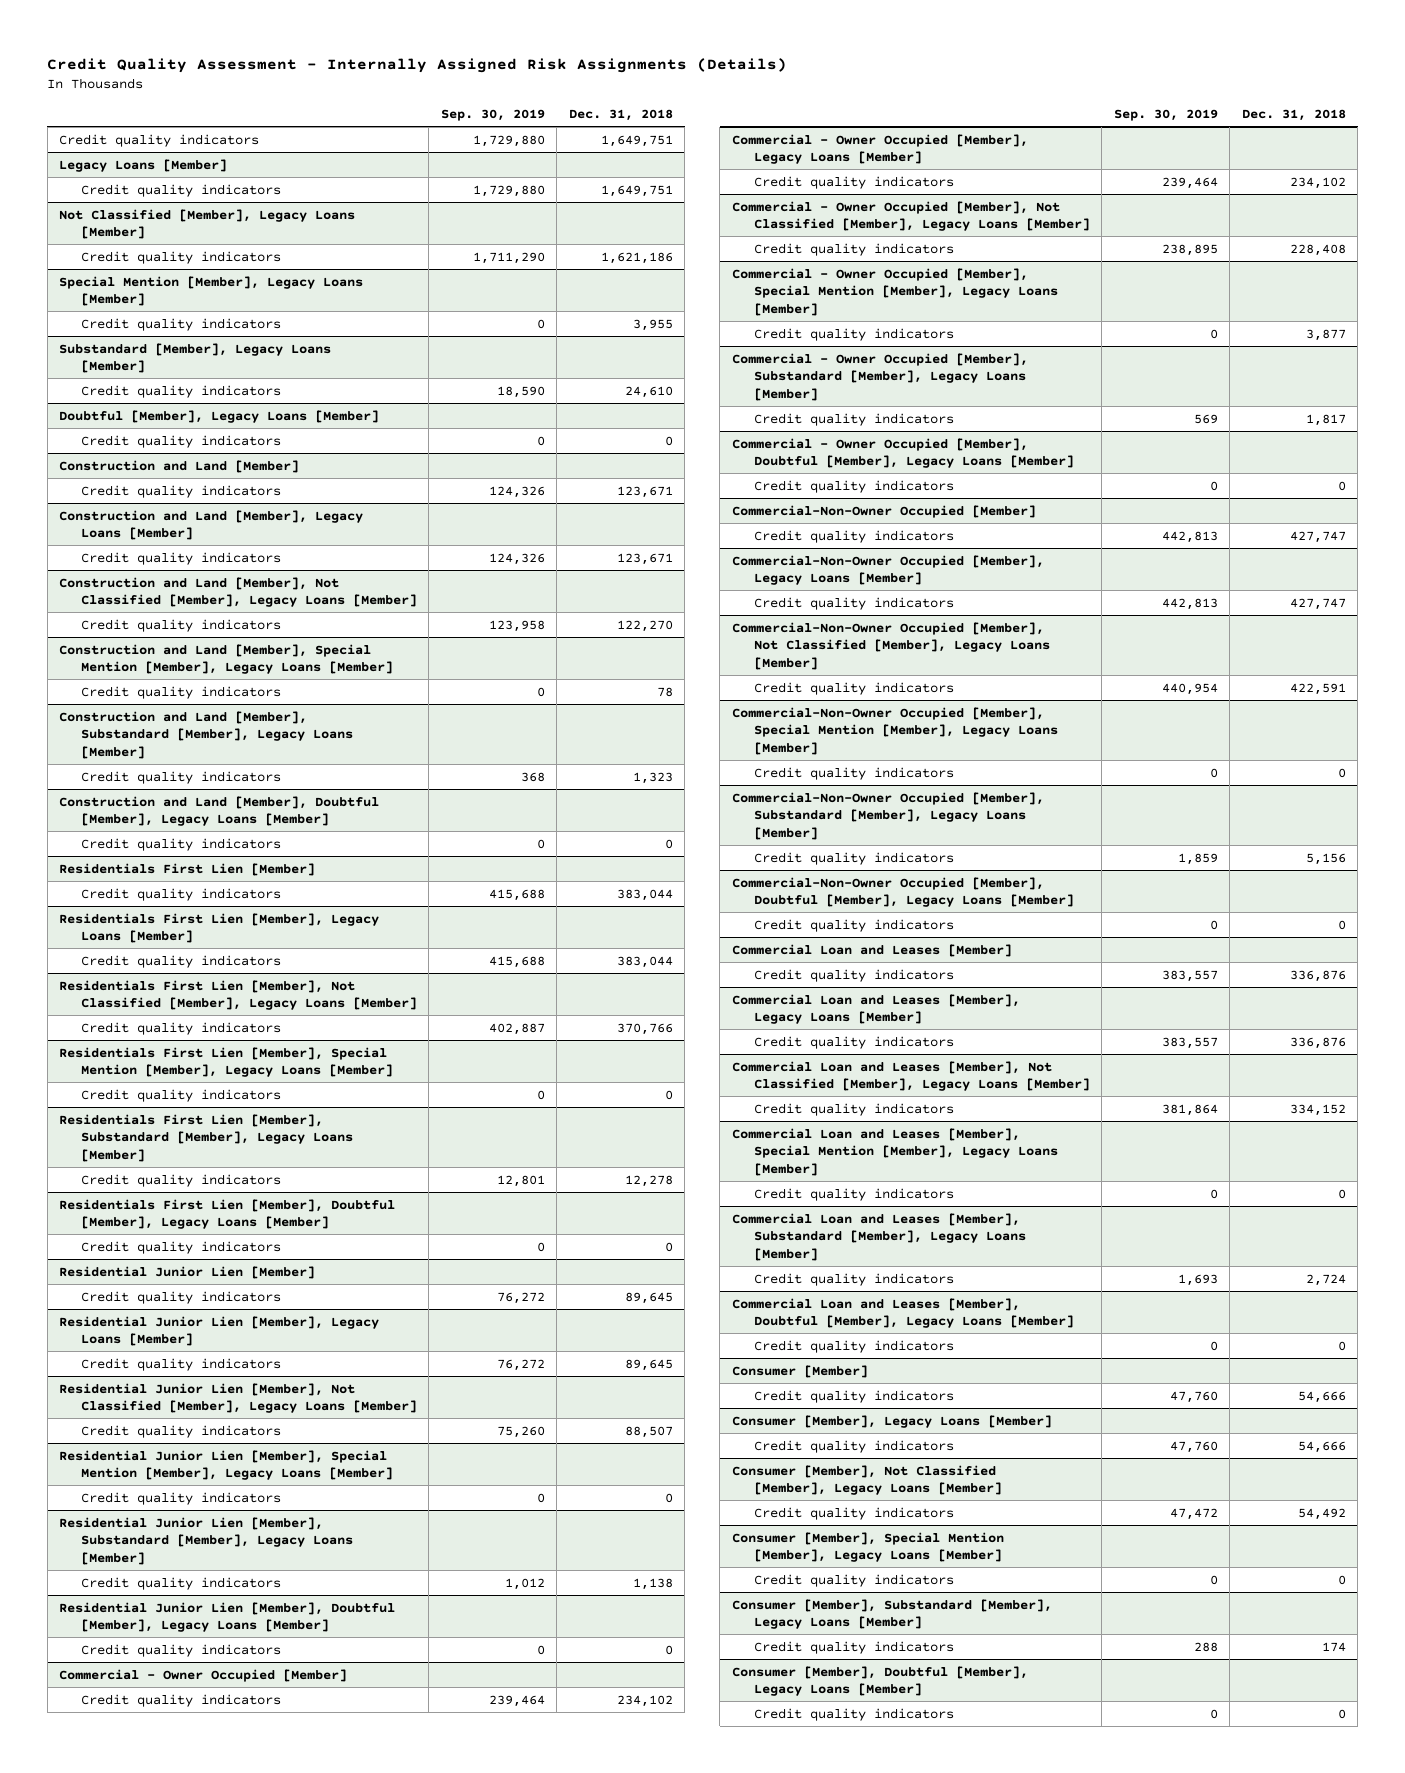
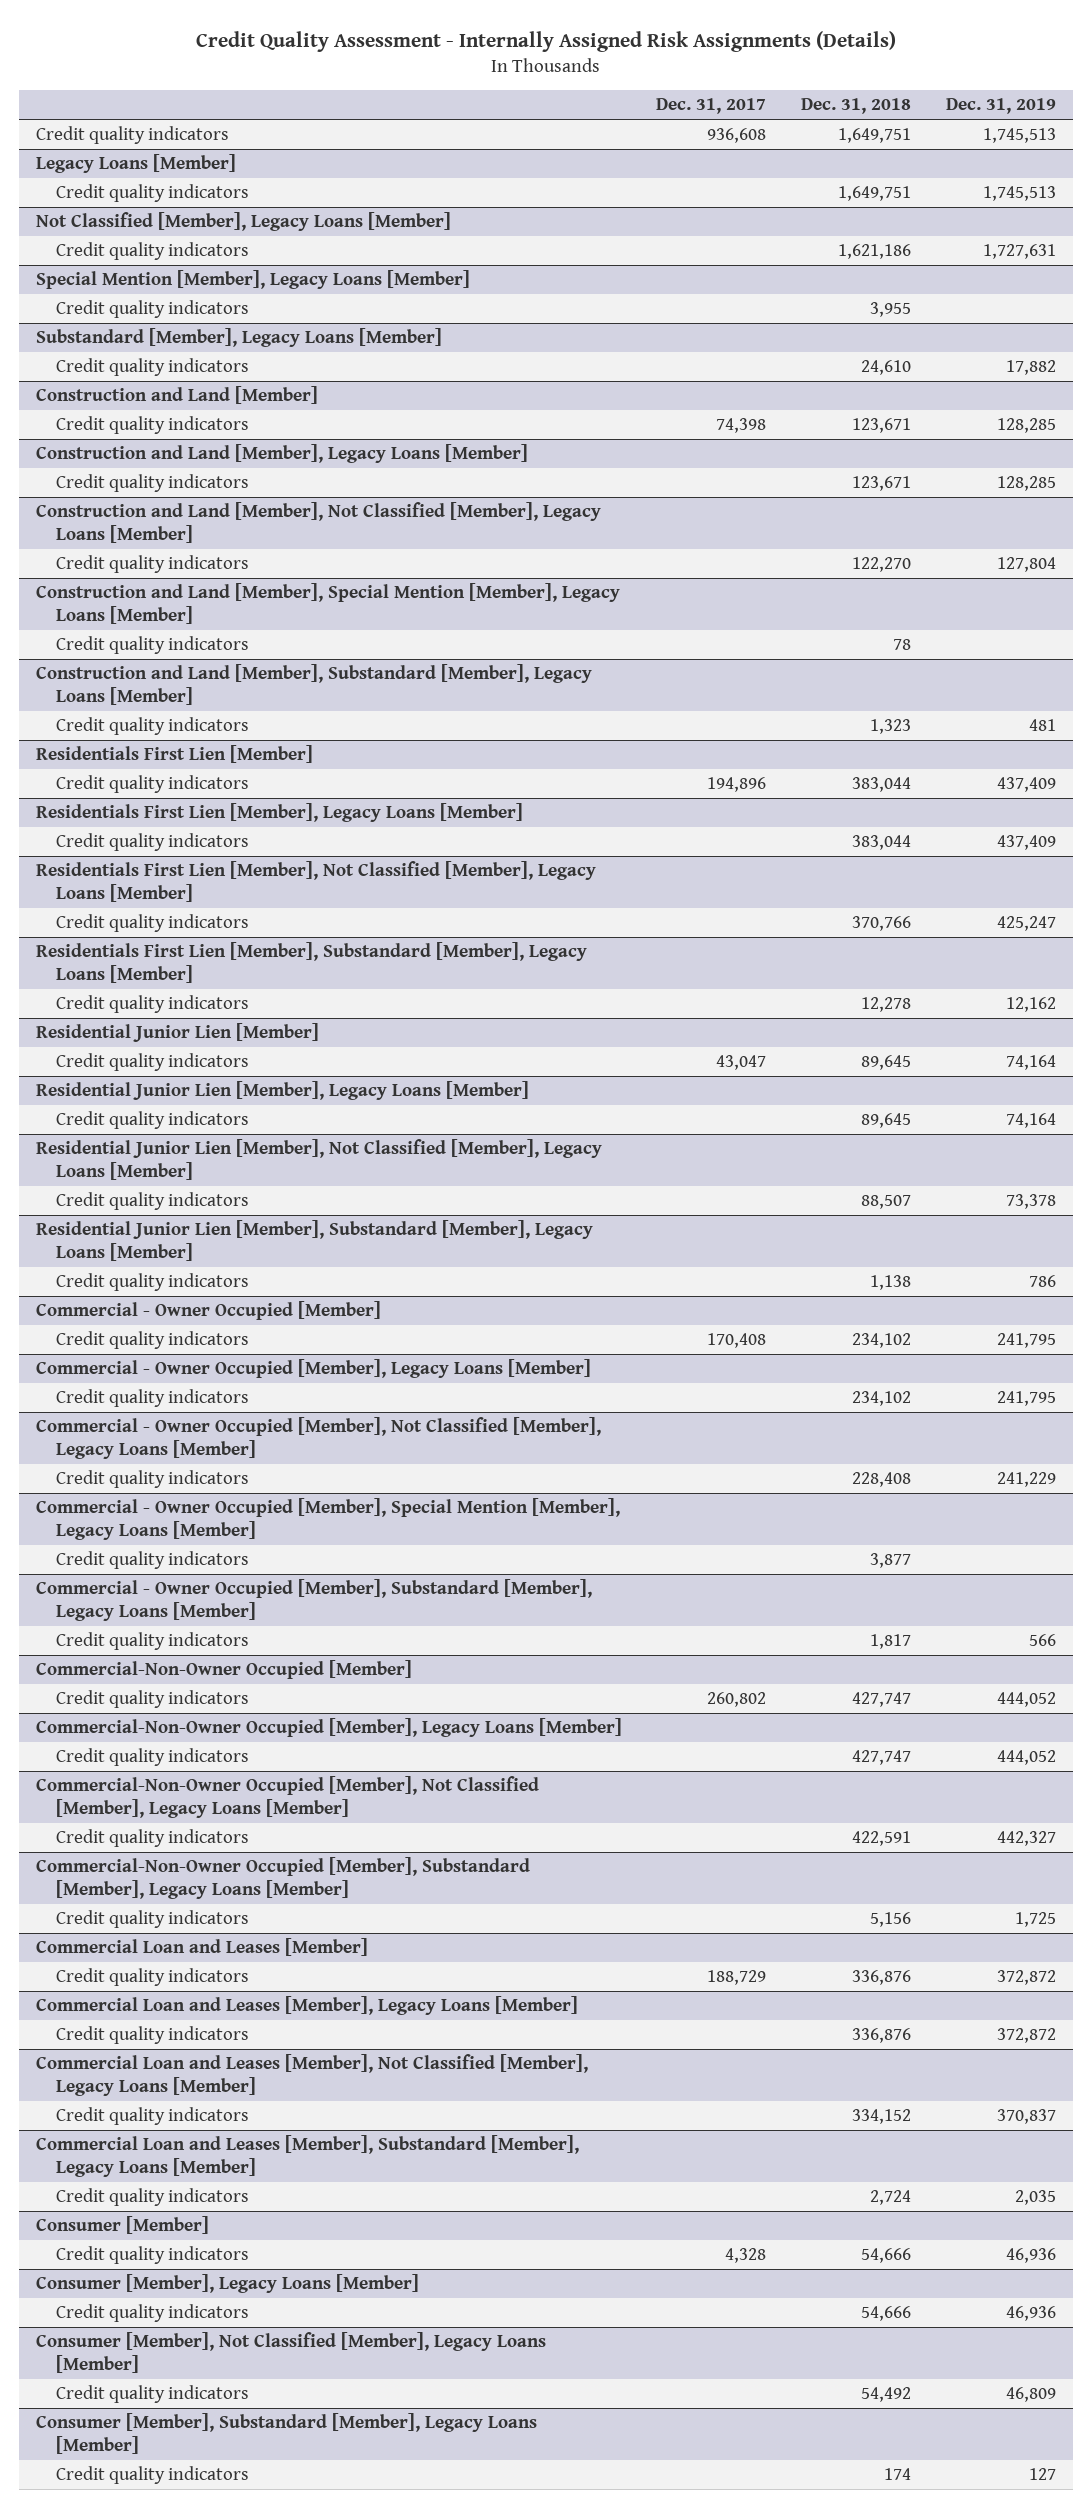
[440,109,545,122] Sep. 30, 2019 -> none
none -> [656,98,767,115] Dec. 31, 2017
none -> [945,98,1056,115] Dec. 31, 2019
[59,409,380,423] Doubtful [Member], Legacy Loans [Member] -> none
[80,434,281,448] Credit quality indicators -> none
[59,795,380,827] Construction and Land [Member], Doubtful [Member], Legacy Loans [Member] -> none
[80,837,281,851] Credit quality indicators -> none
[59,1046,393,1078] Residentials First Lien [Member], Special Mention [Member], Legacy Loans [Member] -> none
[80,1088,281,1102] Credit quality indicators -> none
[59,1198,396,1230] Residentials First Lien [Member], Doubtful [Member], Legacy Loans [Member] -> none
[80,1240,281,1254] Credit quality indicators -> none
[59,1449,393,1481] Residential Junior Lien [Member], Special Mention [Member], Legacy Loans [Member] -> none
[80,1491,281,1505] Credit quality indicators -> none
[59,1601,396,1633] Residential Junior Lien [Member], Doubtful [Member], Legacy Loans [Member] -> none
[80,1643,281,1657] Credit quality indicators -> none
[731,437,1074,469] Commercial - Owner Occupied [Member], Doubtful [Member], Legacy Loans [Member] -> none
[753,479,954,493] Credit quality indicators -> none
[731,706,1058,755] Commercial-Non-Owner Occupied [Member], Special Mention [Member], Legacy Loans [Member] -> none
[753,766,954,780] Credit quality indicators -> none
[731,876,1074,908] Commercial-Non-Owner Occupied [Member], Doubtful [Member], Legacy Loans [Member] -> none
[753,918,954,932] Credit quality indicators -> none
[731,1127,1058,1176] Commercial Loan and Leases [Member], Special Mention [Member], Legacy Loans [Member] -> none
[753,1187,954,1201] Credit quality indicators -> none
[731,1297,1074,1329] Commercial Loan and Leases [Member], Doubtful [Member], Legacy Loans [Member] -> none
[753,1339,954,1353] Credit quality indicators -> none
[731,1531,1004,1563] Consumer [Member], Special Mention [Member], Legacy Loans [Member] -> none
[753,1573,954,1587] Credit quality indicators -> none
[731,1665,1028,1697] Consumer [Member], Doubtful [Member], Legacy Loans [Member] -> none
[753,1707,954,1721] Credit quality indicators -> none

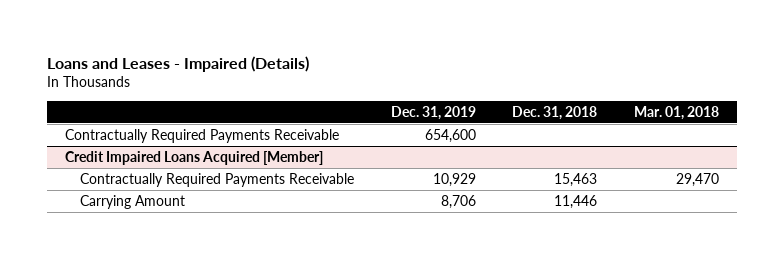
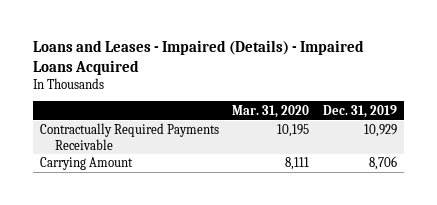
[46,55,309,72] Loans and Leases - Impaired (Details) -> [32,40,364,75] Loans and Leases - Impaired (Details) - Impaired Loans Acquired
[512,106,598,121] Dec. 31, 2018 -> none
[634,106,720,121] Mar. 01, 2018 -> none
none -> [232,104,310,118] Mar. 31, 2020
[65,128,340,143] Contractually Required Payments Receivable -> none
[65,150,324,165] Credit Impaired Loans Acquired [Member] -> none

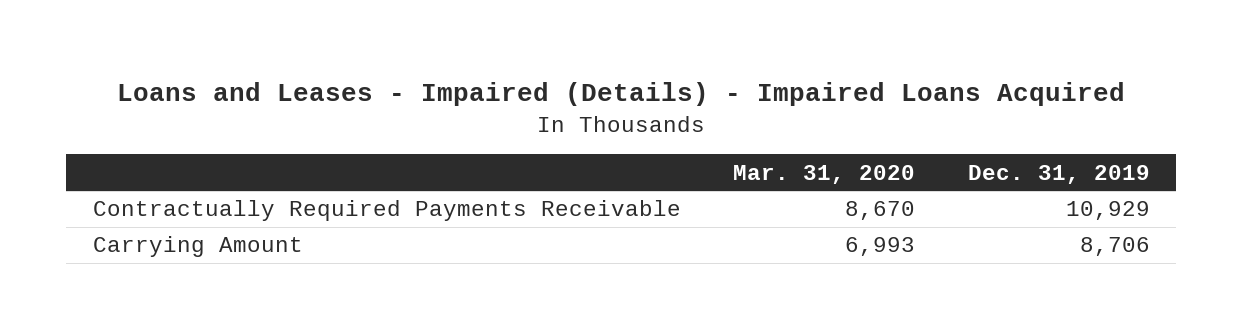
[277,124,310,138] 10,195 -> [845,201,916,221] 8,670
[285,157,310,171] 8,111 -> [845,237,916,257] 6,993

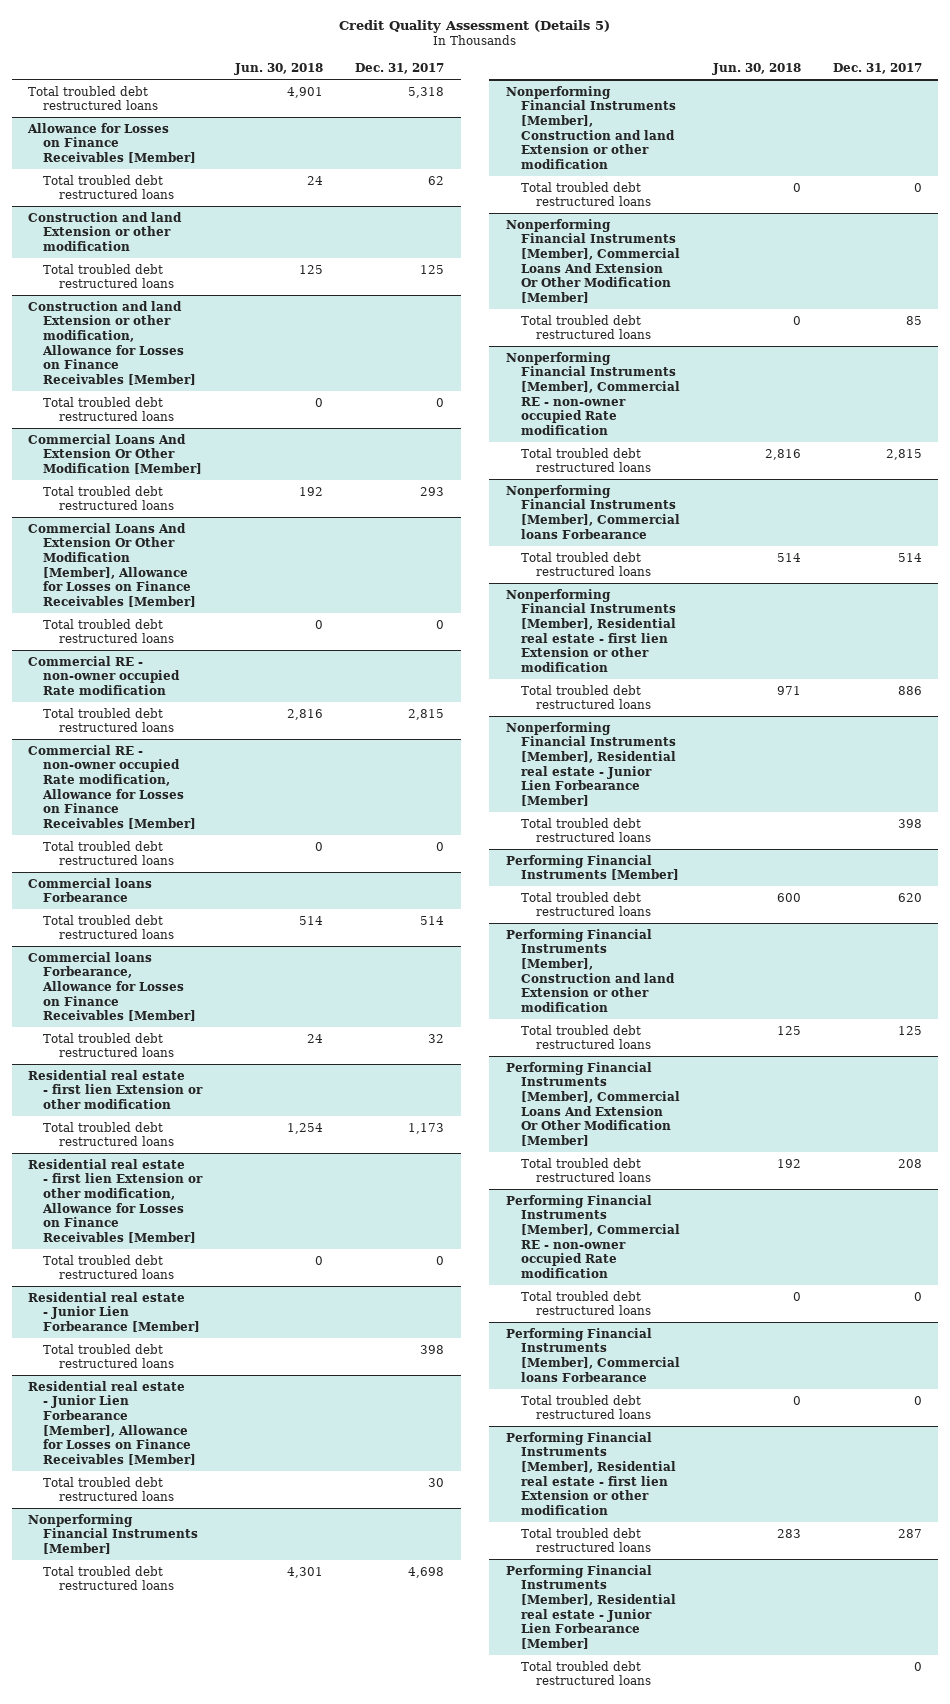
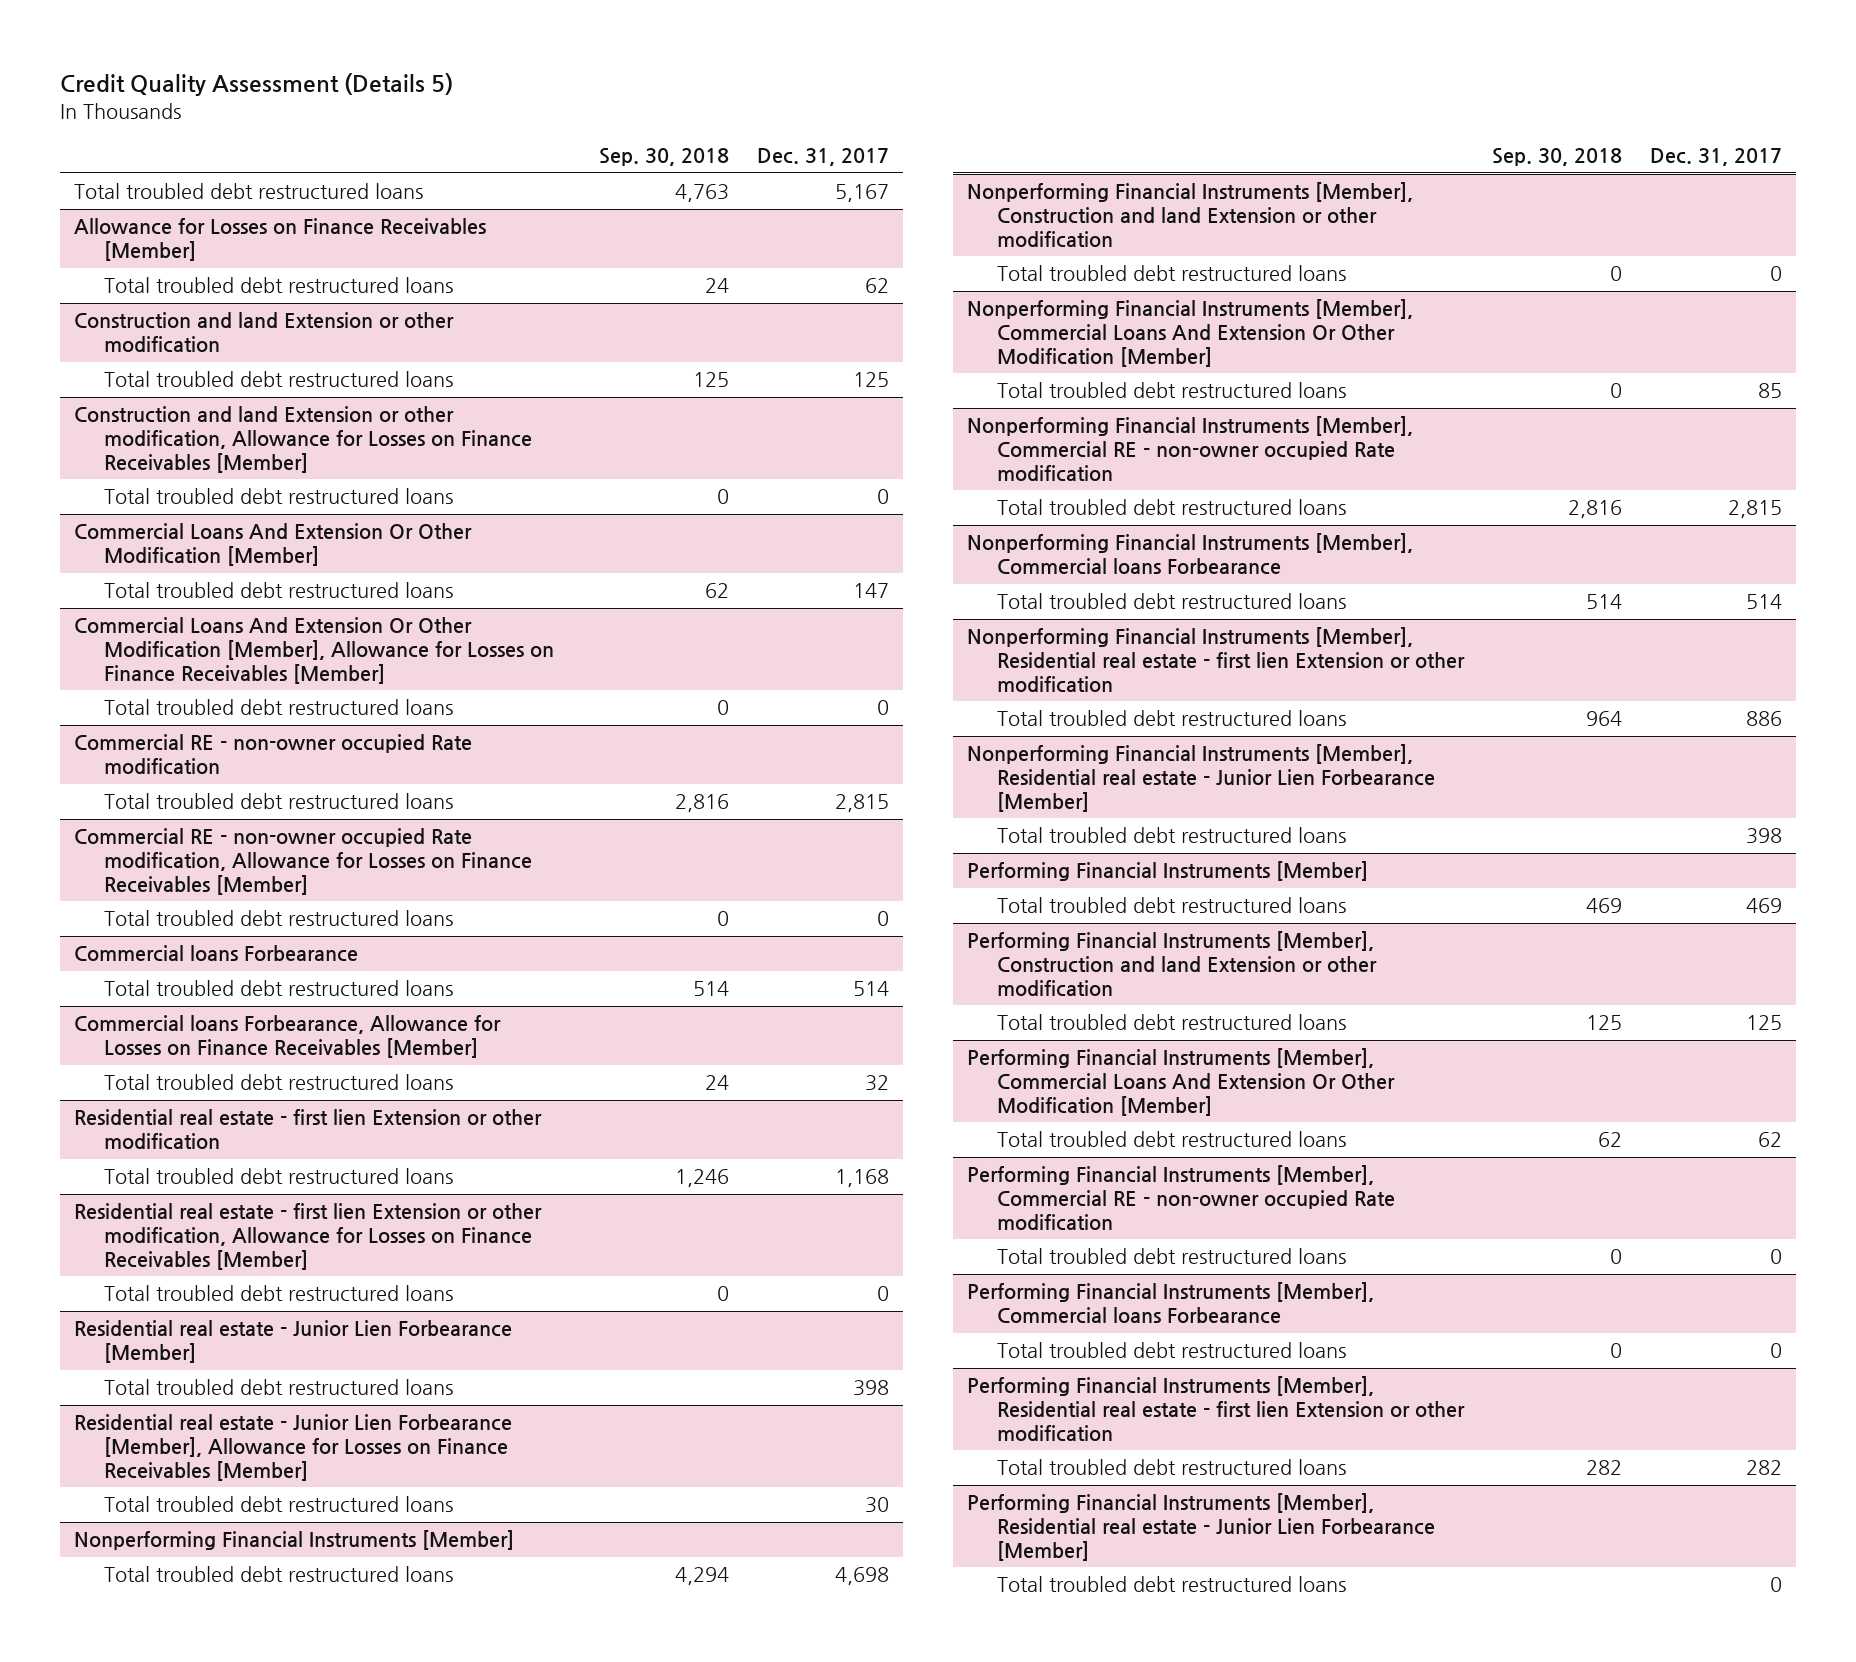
[233,63,323,76] Jun. 30, 2018 -> none
none -> [599,148,730,167] Sep. 30, 2018
[408,86,445,98] 5,318 -> [834,184,889,203] 5,167
[420,486,445,496] 293 -> [852,583,889,599] 147
[408,1122,445,1134] 1,173 -> [834,1169,889,1188] 1,168
[898,892,923,902] 620 -> [1746,898,1783,914] 469
[898,1158,923,1168] 208 -> [1758,1132,1783,1148] 62
[898,1528,923,1538] 287 -> [1746,1460,1783,1476] 282

